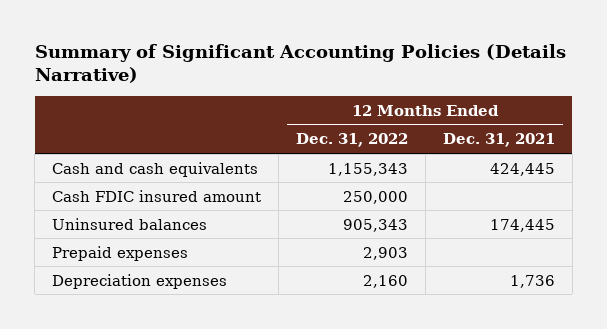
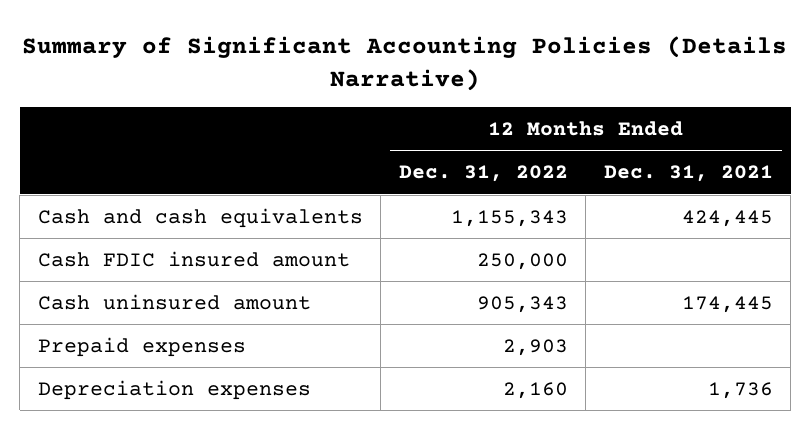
[52,217,208,230] Uninsured balances -> [37,293,311,310] Cash uninsured amount

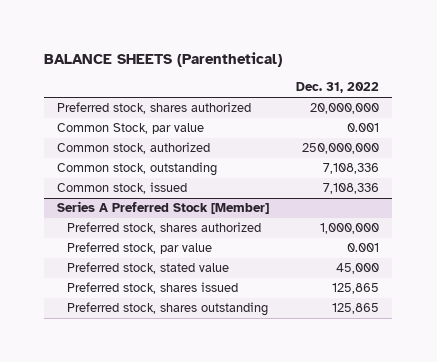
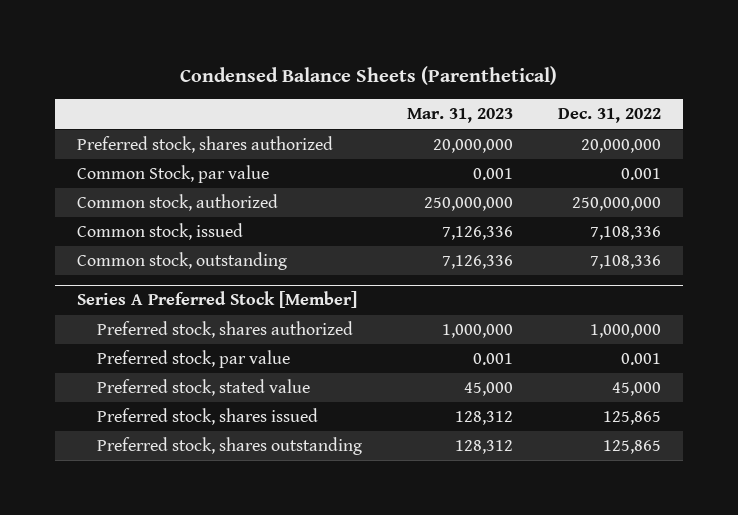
[44,52,283,68] BALANCE SHEETS (Parenthetical) -> [180,65,558,85] Condensed Balance Sheets (Parenthetical)
none -> [407,108,514,124] Mar. 31, 2023
[57,162,218,177] Common stock, outstanding -> [77,252,288,271] Common stock, outstanding

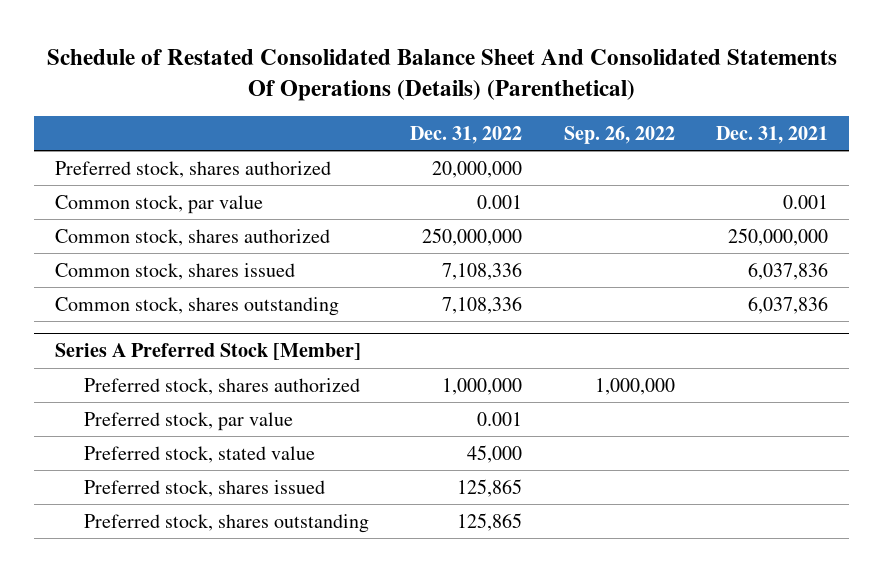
[180,65,558,85] Condensed Balance Sheets (Parenthetical) -> [46,49,837,102] Schedule of Restated Consolidated Balance Sheet And Consolidated Statements Of Operations (Details) (Parenthetical)
[407,108,514,124] Mar. 31, 2023 -> none
none -> [563,125,675,144] Sep. 26, 2022
none -> [716,125,829,144] Dec. 31, 2021
[77,165,270,184] Common Stock, par value -> [54,194,263,214] Common stock, par value
[77,194,279,212] Common stock, authorized -> [54,228,330,246] Common stock, shares authorized
[77,223,244,241] Common stock, issued -> [54,262,295,280] Common stock, shares issued
[77,252,288,271] Common stock, outstanding -> [54,296,339,316] Common stock, shares outstanding

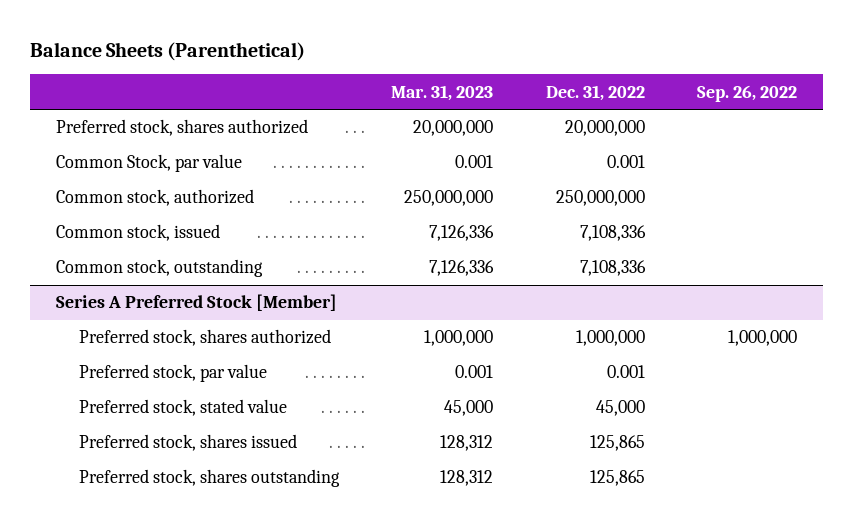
[46,49,837,102] Schedule of Restated Consolidated Balance Sheet And Consolidated Statements Of Operations (Details) (Parenthetical) -> [29,41,305,61] Balance Sheets (Parenthetical)
[716,125,829,144] Dec. 31, 2021 -> none
none -> [391,84,494,101] Mar. 31, 2023
[54,194,263,214] Common stock, par value -> [55,154,242,173] Common Stock, par value
[54,228,330,246] Common stock, shares authorized -> [55,189,254,207] Common stock, authorized
[54,262,295,280] Common stock, shares issued -> [55,224,220,242] Common stock, issued
[54,296,339,316] Common stock, shares outstanding -> [55,259,263,278] Common stock, outstanding

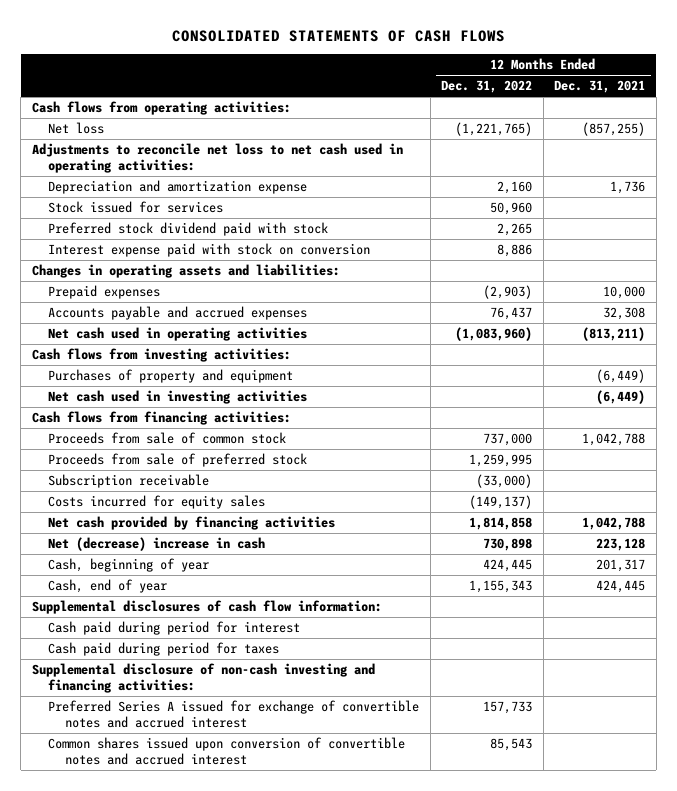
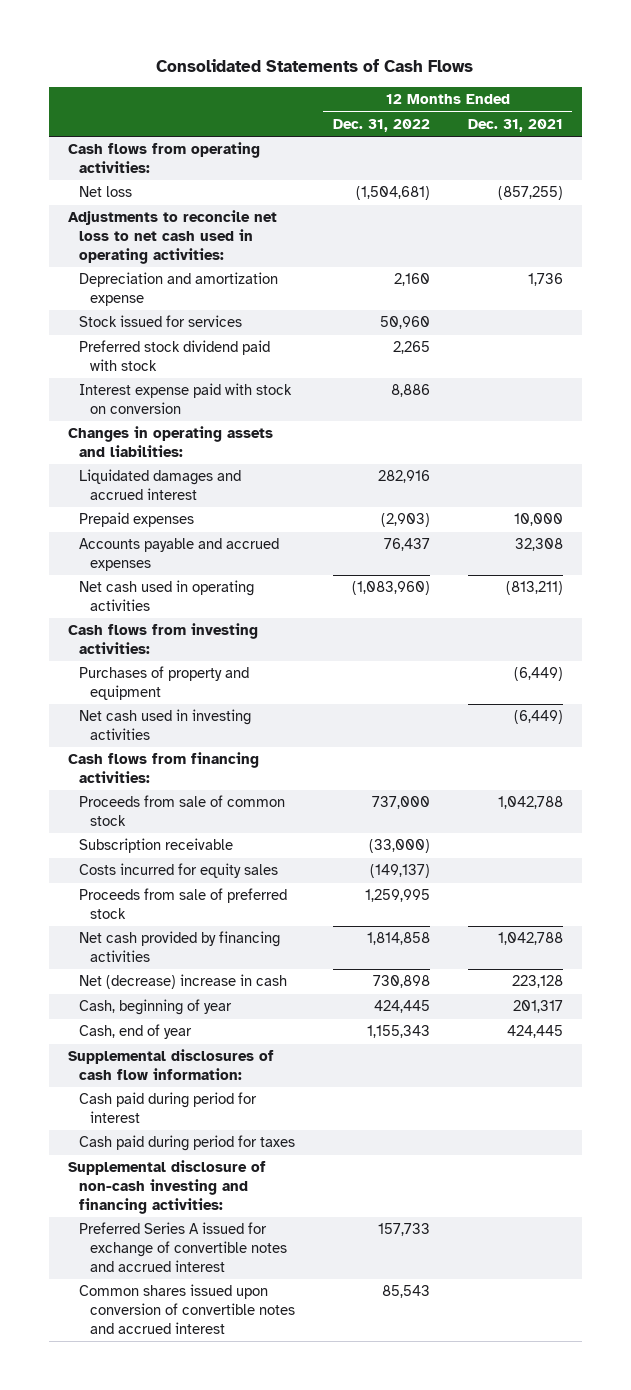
[171,30,505,43] CONSOLIDATED STATEMENTS OF CASH FLOWS -> [156,58,474,72] Consolidated Statements of Cash Flows
[455,122,533,137] (1,221,765) -> [355,186,430,201] (1,504,681)
none -> [78,469,241,501] Liquidated damages and accrued interest
[48,453,308,468] Proceeds from sale of preferred stock -> [78,888,287,920] Proceeds from sale of preferred stock

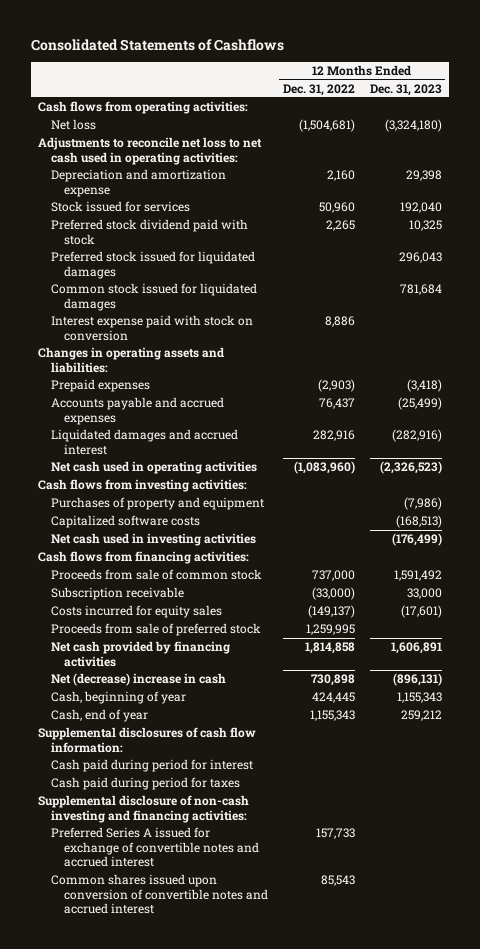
[156,58,474,72] Consolidated Statements of Cash Flows -> [31,38,285,51] Consolidated Statements of Cashflows
[467,118,563,132] Dec. 31, 2021 -> none
none -> [369,83,442,96] Dec. 31, 2023
none -> [51,251,256,279] Preferred stock issued for liquidated damages
none -> [51,283,258,311] Common stock issued for liquidated damages
[78,469,241,501] Liquidated damages and accrued interest -> [51,429,239,455] Liquidated damages and accrued interest
none -> [51,515,201,529] Capitalized software costs

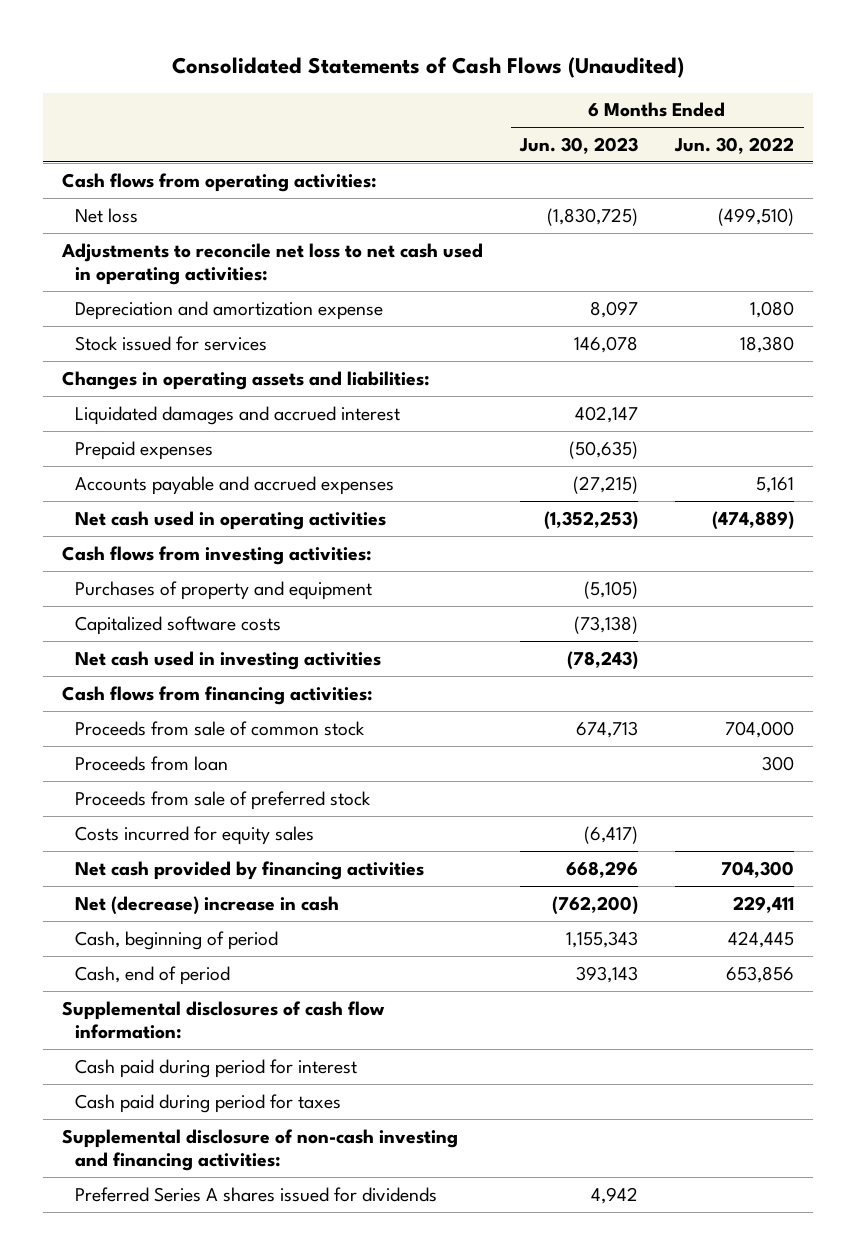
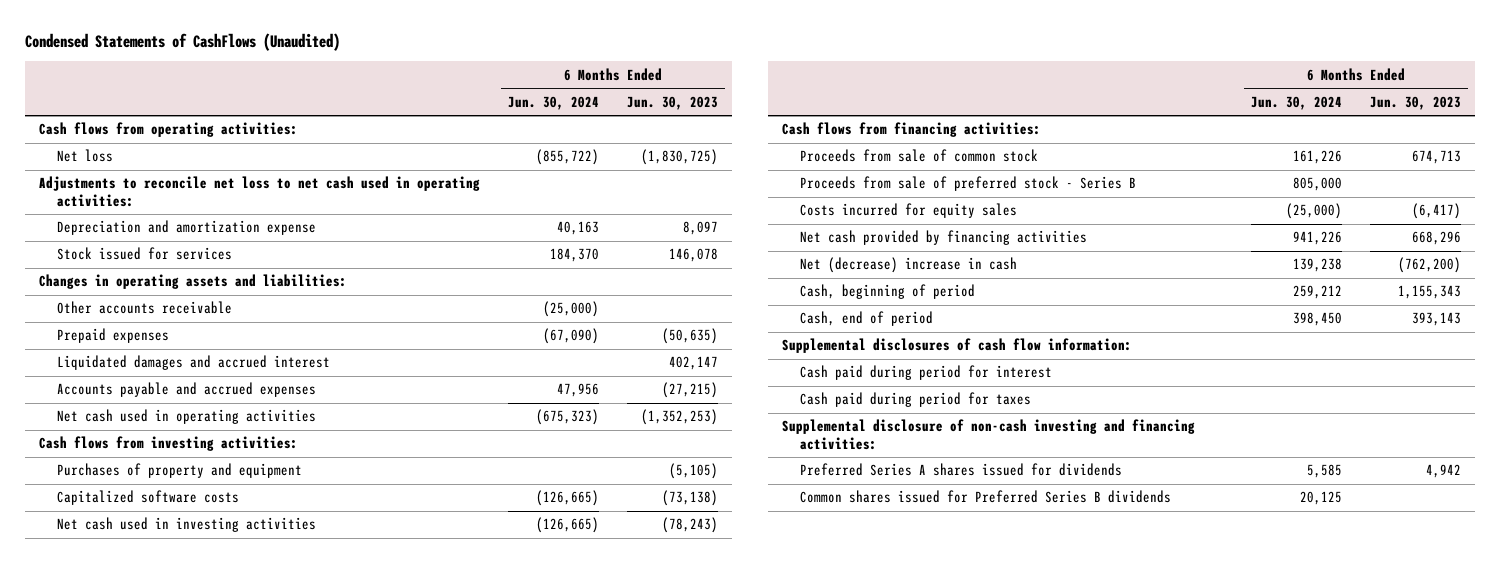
[171,57,684,79] Consolidated Statements of Cash Flows (Unaudited) -> [24,33,340,52] Condensed Statements of CashFlows (Unaudited)
[674,136,795,154] Jun. 30, 2022 -> none
none -> [507,95,599,110] Jun. 30, 2024
none -> [57,301,233,315] Other accounts receivable
[75,405,401,425] Liquidated damages and accrued interest -> [57,355,331,371] Liquidated damages and accrued interest
[75,755,229,771] Proceeds from loan -> none
[75,790,372,810] Proceeds from sale of preferred stock -> [800,176,1137,192] Proceeds from sale of preferred stock - Series B
none -> [800,490,1172,504] Common shares issued for Preferred Series B dividends

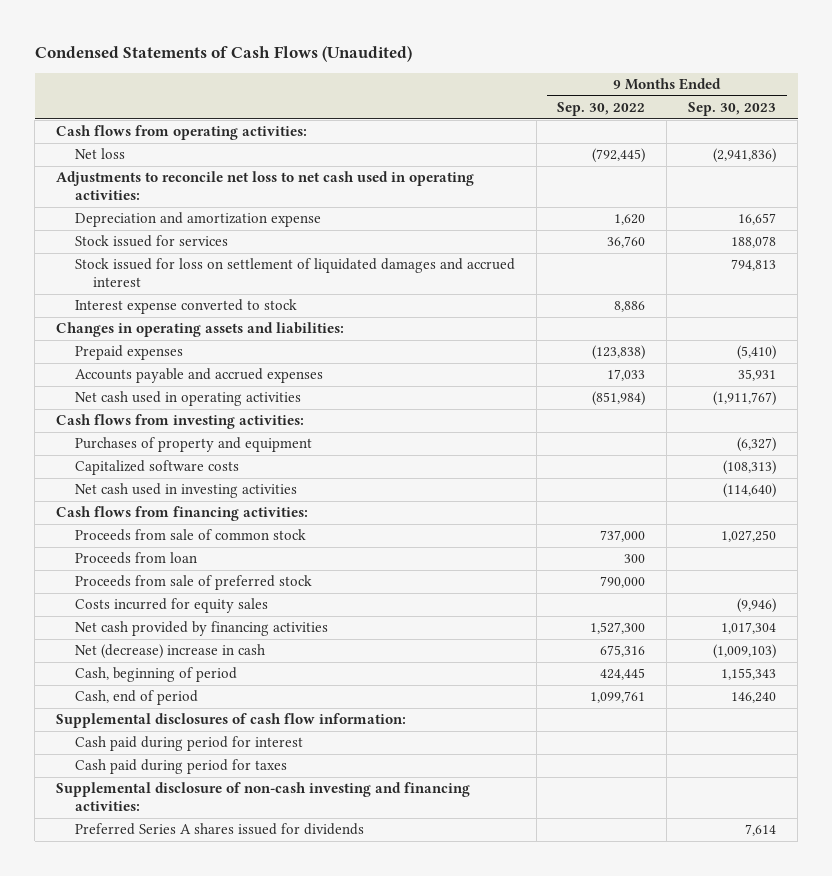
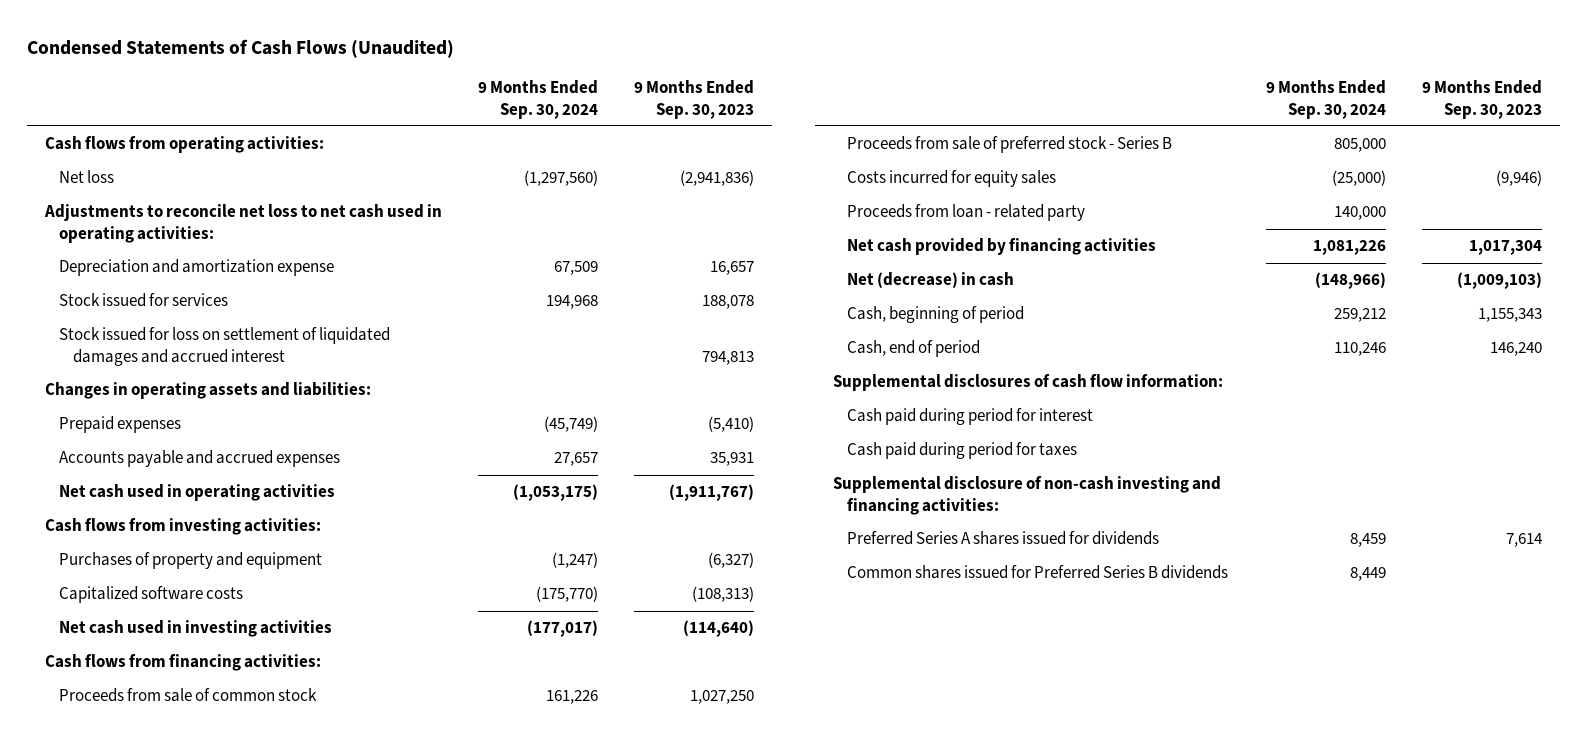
[557,102,646,117] Sep. 30, 2022 -> none
none -> [478,80,599,119] 9 Months Ended Sep. 30, 2024
[74,299,297,315] Interest expense converted to stock -> none
[74,552,197,565] Proceeds from loan -> none
[74,575,312,591] Proceeds from sale of preferred stock -> [847,136,1173,154] Proceeds from sale of preferred stock - Series B
none -> [847,204,1086,222] Proceeds from loan - related party
[74,644,265,660] Net (decrease) increase in cash -> [847,272,1015,289] Net (decrease) in cash
none -> [847,565,1229,580] Common shares issued for Preferred Series B dividends

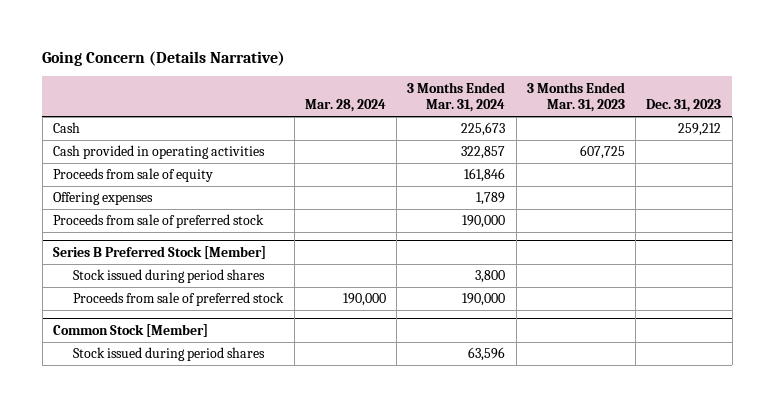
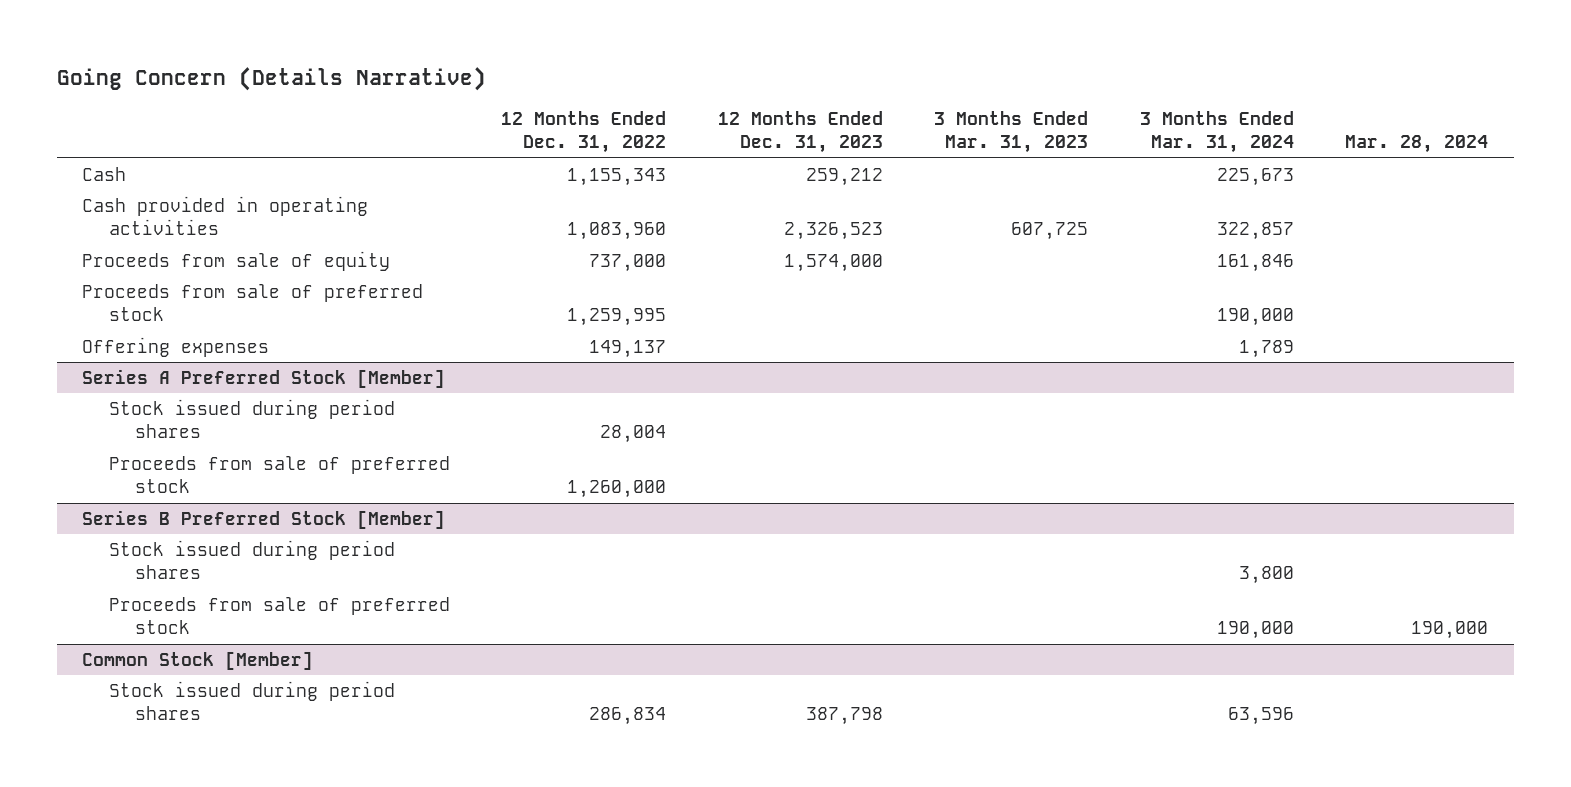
[646,99,722,113] Dec. 31, 2023 -> none
none -> [501,111,667,154] 12 Months Ended Dec. 31, 2022
none -> [717,111,883,154] 12 Months Ended Dec. 31, 2023
[52,192,153,206] Offering expenses -> [82,337,270,358] Offering expenses
none -> [82,369,446,389] Series A Preferred Stock [Member]
none -> [108,399,395,439] Stock issued during period shares
none -> [108,456,450,494] Proceeds from sale of preferred stock

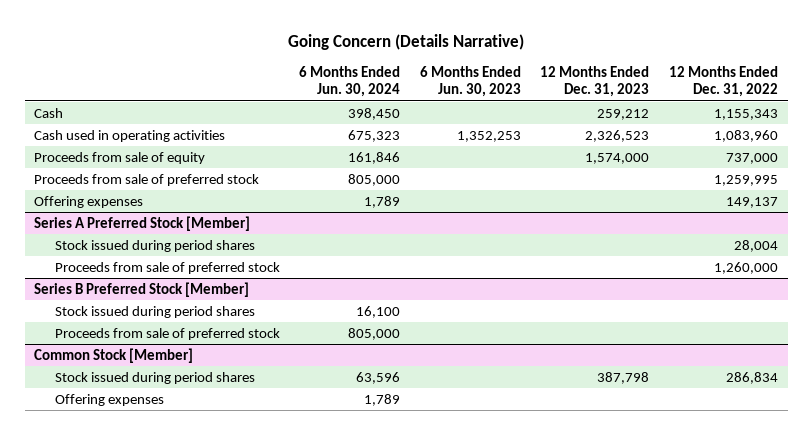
[934,111,1089,154] 3 Months Ended Mar. 31, 2023 -> none
[1139,111,1294,154] 3 Months Ended Mar. 31, 2024 -> none
[1345,135,1489,154] Mar. 28, 2024 -> none
none -> [299,65,401,98] 6 Months Ended Jun. 30, 2024
none -> [419,65,521,98] 6 Months Ended Jun. 30, 2023
[82,196,369,236] Cash provided in operating activities -> [34,129,226,142] Cash used in operating activities
none -> [54,393,164,406] Offering expenses

